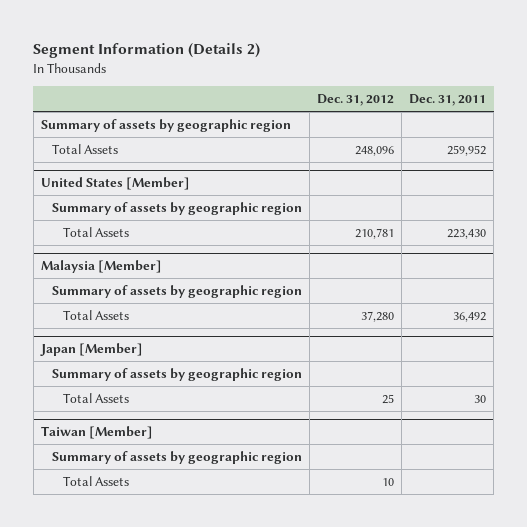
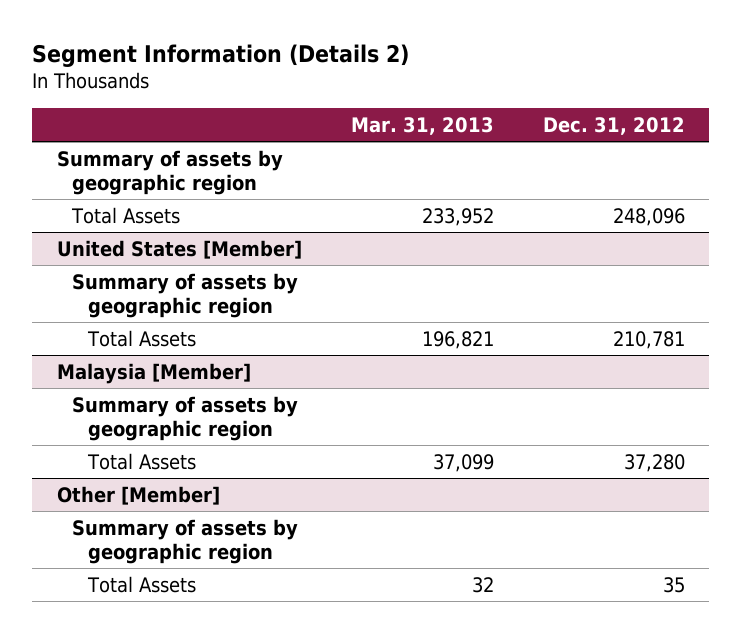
[409,94,487,107] Dec. 31, 2011 -> none
none -> [350,116,494,135] Mar. 31, 2013
[39,343,143,357] Japan [Member] -> none
[51,367,302,381] Summary of assets by geographic region -> none
[63,392,130,403] Total Assets -> none
[40,426,153,440] Taiwan [Member] -> none
none -> [56,485,220,505] Other [Member]
[382,477,395,486] 10 -> [662,576,685,593] 35

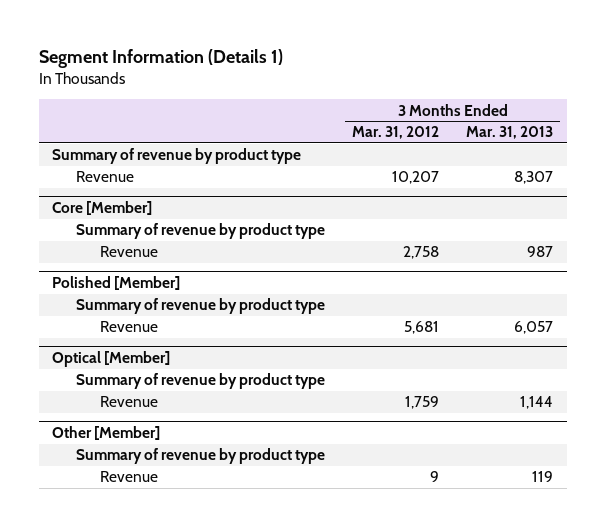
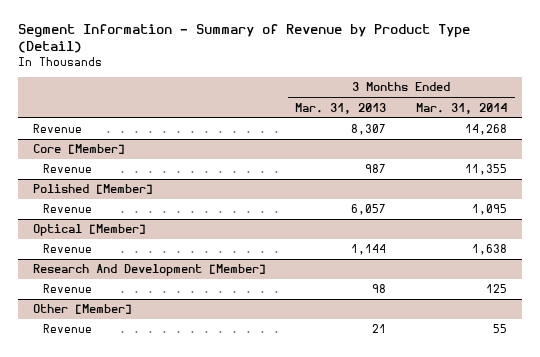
[38,48,283,68] Segment Information (Details 1) -> [17,24,470,54] Segment Information - Summary of Revenue by Product Type (Detail)
[352,126,440,140] Mar. 31, 2012 -> none
none -> [416,102,508,114] Mar. 31, 2014
[52,148,302,165] Summary of revenue by product type -> none
[75,223,325,240] Summary of revenue by product type -> none
[75,298,325,315] Summary of revenue by product type -> none
[75,373,325,390] Summary of revenue by product type -> none
none -> [32,264,266,277] Research And Development [Member]
none -> [43,284,93,294] Revenue
[75,448,325,465] Summary of revenue by product type -> none
[532,471,554,483] 119 -> [372,324,387,334] 21

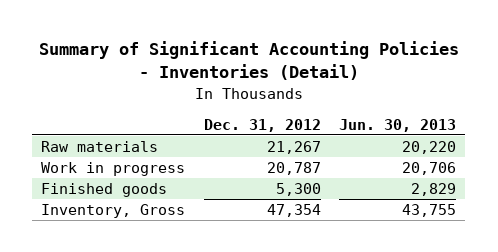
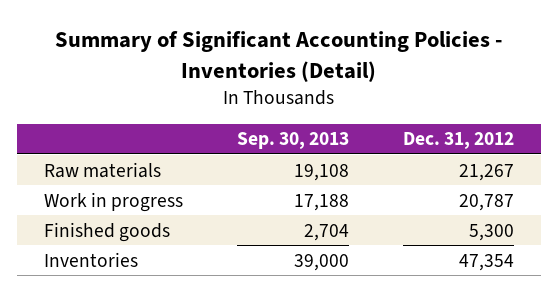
[339,118,457,132] Jun. 30, 2013 -> none
none -> [237,132,350,150] Sep. 30, 2013
[41,204,186,219] Inventory, Gross -> [44,251,139,267] Inventories

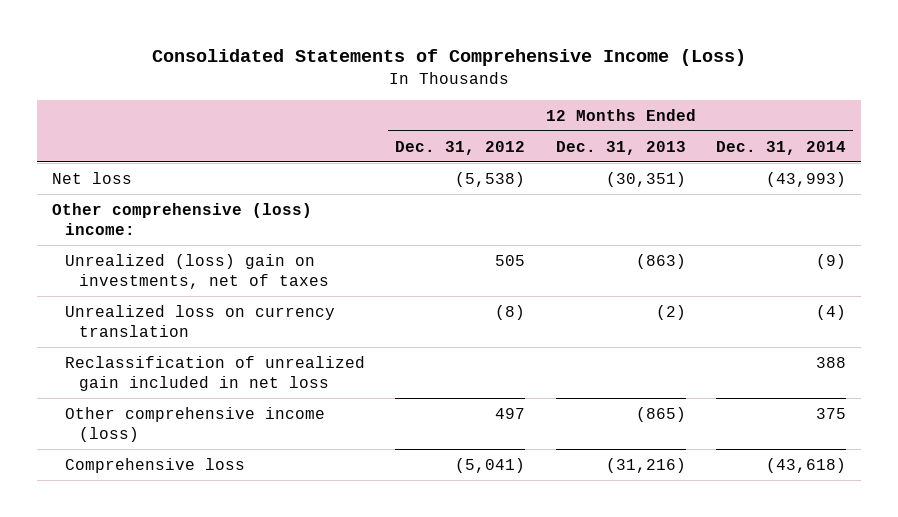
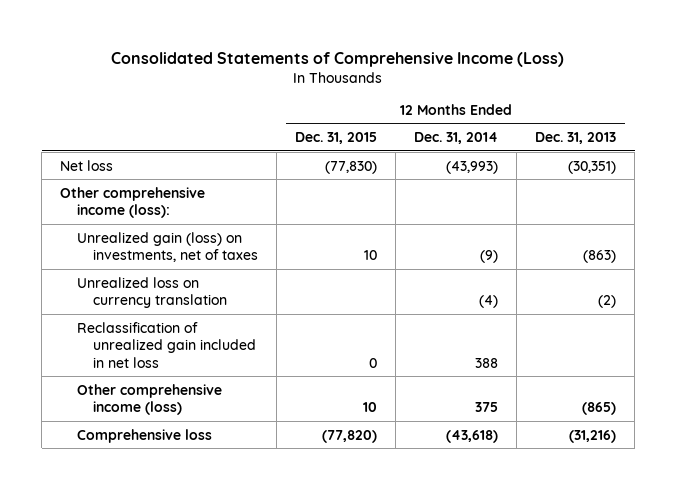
[395,140,526,155] Dec. 31, 2012 -> none
none -> [295,132,378,145] Dec. 31, 2015
[51,202,312,236] Other comprehensive (loss) income: -> [60,186,206,219] Other comprehensive income (loss):
[65,253,329,290] Unrealized (loss) gain on investments, net of taxes -> [76,231,259,263] Unrealized gain (loss) on investments, net of taxes

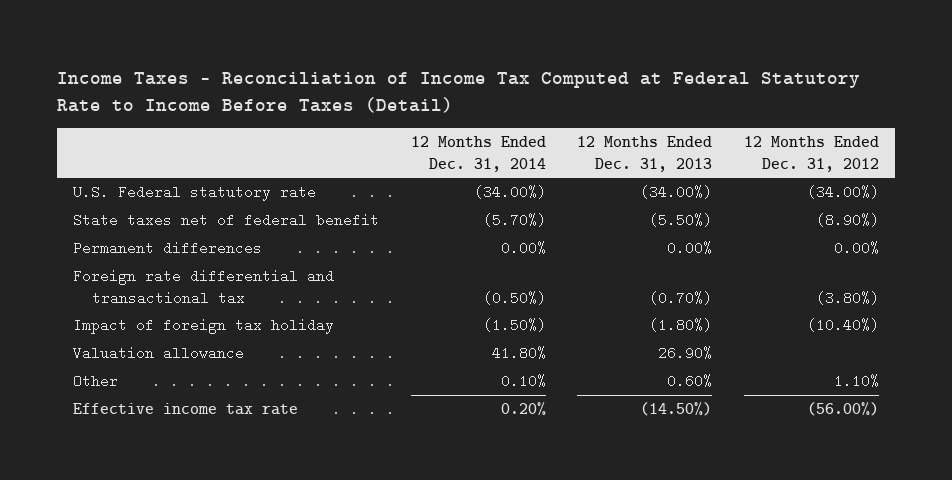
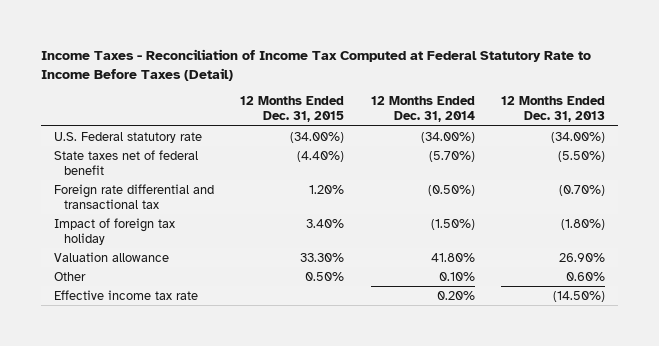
[744,135,880,172] 12 Months Ended Dec. 31, 2012 -> none
none -> [240,95,345,123] 12 Months Ended Dec. 31, 2015
[73,241,263,256] Permanent differences -> none

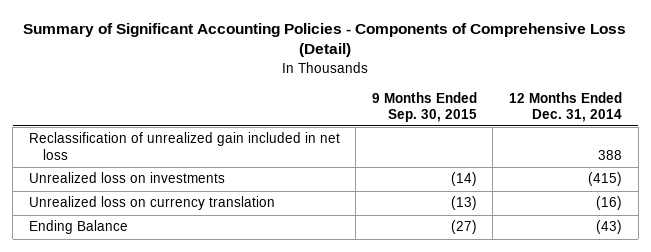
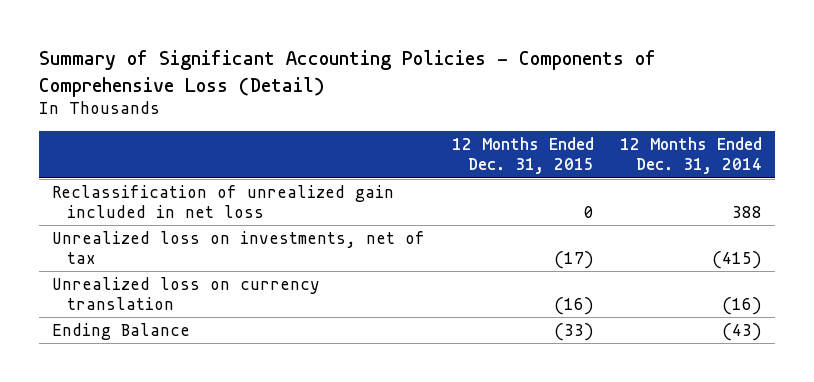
[371,91,477,122] 9 Months Ended Sep. 30, 2015 -> none
none -> [451,137,594,175] 12 Months Ended Dec. 31, 2015
[28,172,225,184] Unrealized loss on investments -> [52,230,426,264] Unrealized loss on investments, net of tax

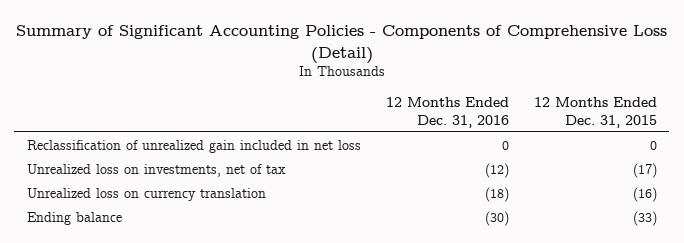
[620,137,763,175] 12 Months Ended Dec. 31, 2014 -> none
none -> [385,97,509,128] 12 Months Ended Dec. 31, 2016
[52,322,191,340] Ending Balance -> [26,211,122,225] Ending balance

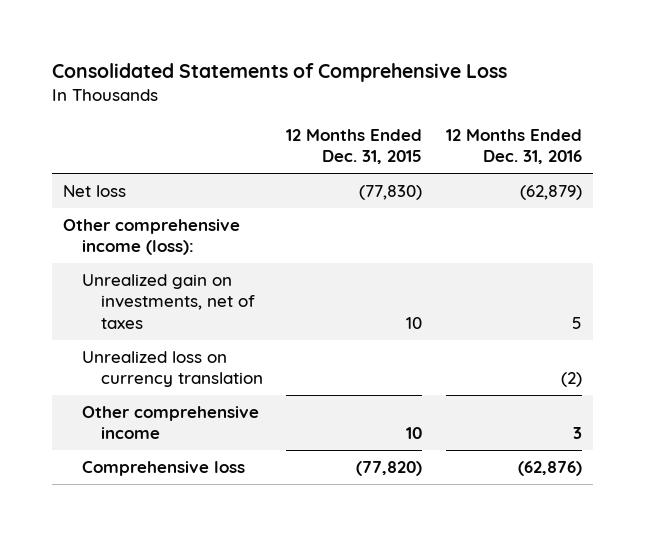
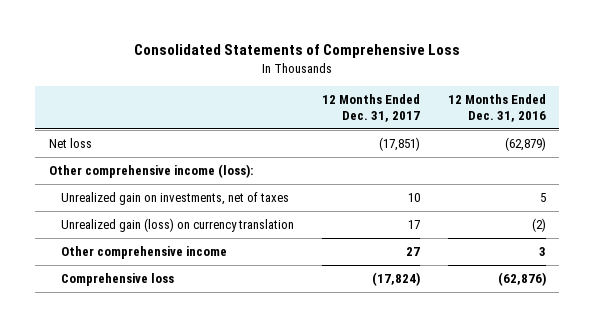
[286,128,423,165] 12 Months Ended Dec. 31, 2015 -> none
none -> [321,93,420,123] 12 Months Ended Dec. 31, 2017
[81,350,263,388] Unrealized loss on currency translation -> [61,217,295,232] Unrealized gain (loss) on currency translation

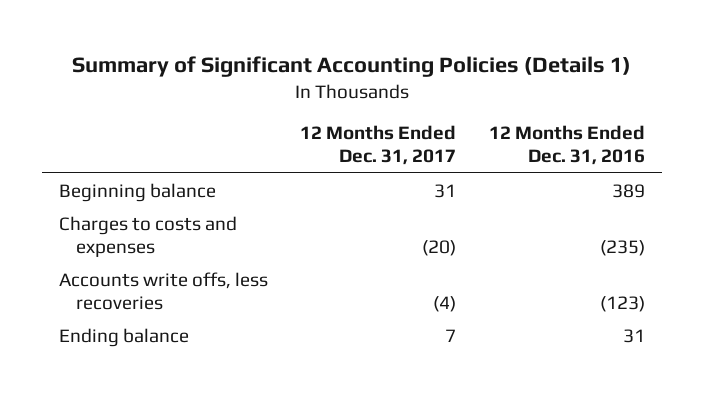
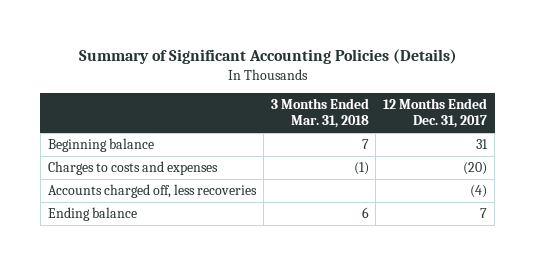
[71,55,631,77] Summary of Significant Accounting Policies (Details 1) -> [78,49,457,65] Summary of Significant Accounting Policies (Details)
[489,125,646,166] 12 Months Ended Dec. 31, 2016 -> none
none -> [270,98,369,129] 3 Months Ended Mar. 31, 2018
[58,271,268,310] Accounts write offs, less recoveries -> [47,184,257,199] Accounts charged off, less recoveries

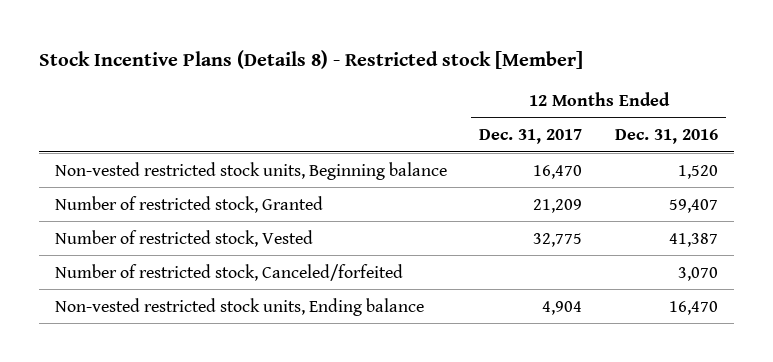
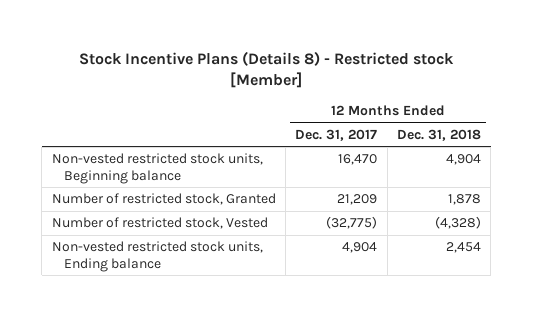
[615,129,719,145] Dec. 31, 2016 -> none
none -> [396,129,481,142] Dec. 31, 2018
[54,263,403,281] Number of restricted stock, Canceled/forfeited -> none
[533,232,583,247] 32,775 -> [326,216,378,230] (32,775)

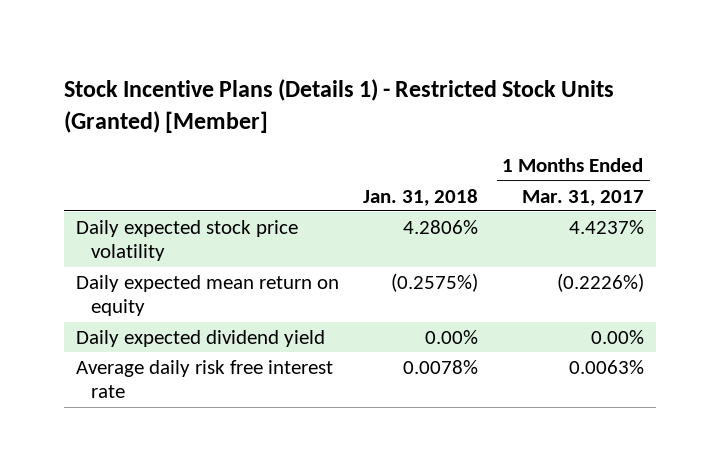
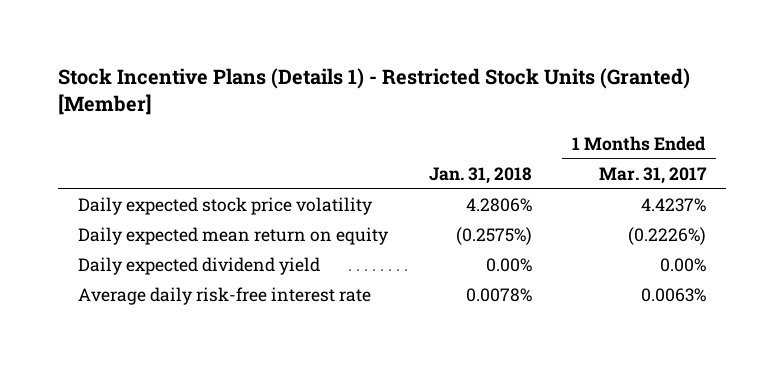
[76,360,334,399] Average daily risk free interest rate -> [78,287,372,306] Average daily risk-free interest rate

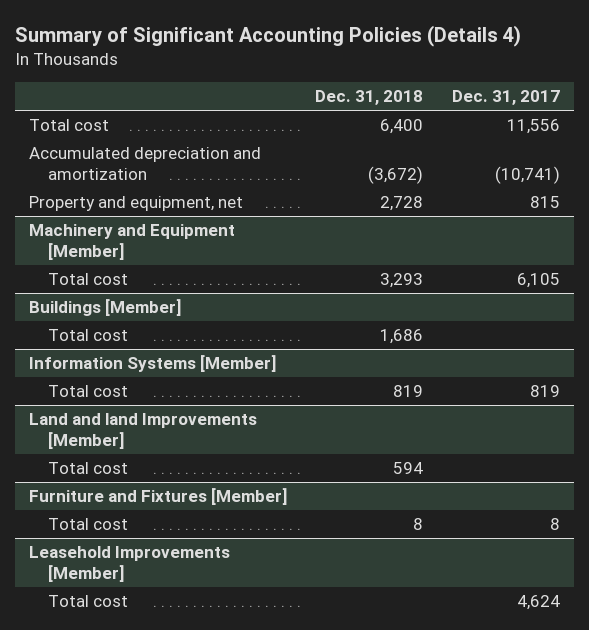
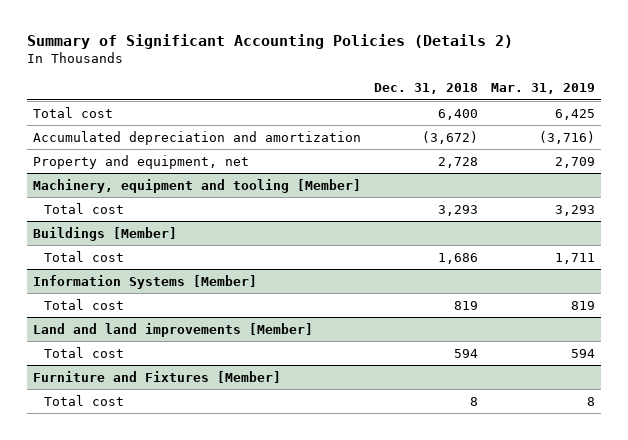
[14,24,521,47] Summary of Significant Accounting Policies (Details 4) -> [26,34,513,50] Summary of Significant Accounting Policies (Details 2)
[451,90,560,106] Dec. 31, 2017 -> none
none -> [490,83,595,95] Mar. 31, 2019
[29,224,236,261] Machinery and Equipment [Member] -> [33,178,362,193] Machinery, equipment and tooling [Member]
[29,413,258,450] Land and land Improvements [Member] -> [33,322,314,337] Land and land improvements [Member]
[29,546,231,583] Leasehold Improvements [Member] -> none
[48,595,129,608] Total cost -> none

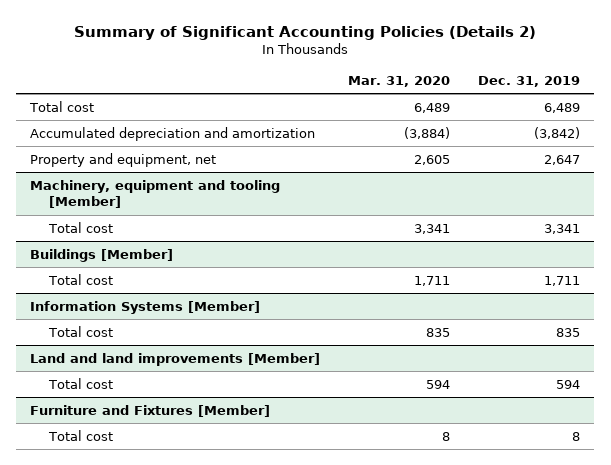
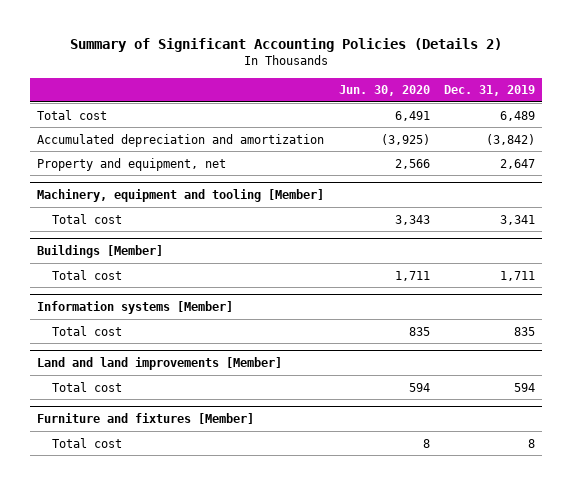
[348,76,451,88] Mar. 31, 2020 -> none
none -> [338,85,430,97] Jun. 30, 2020
[30,300,261,314] Information Systems [Member] -> [37,300,234,314] Information systems [Member]
[30,404,271,417] Furniture and Fixtures [Member] -> [37,412,255,424] Furniture and fixtures [Member]

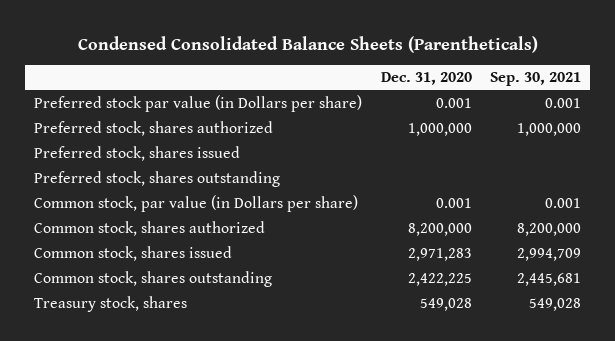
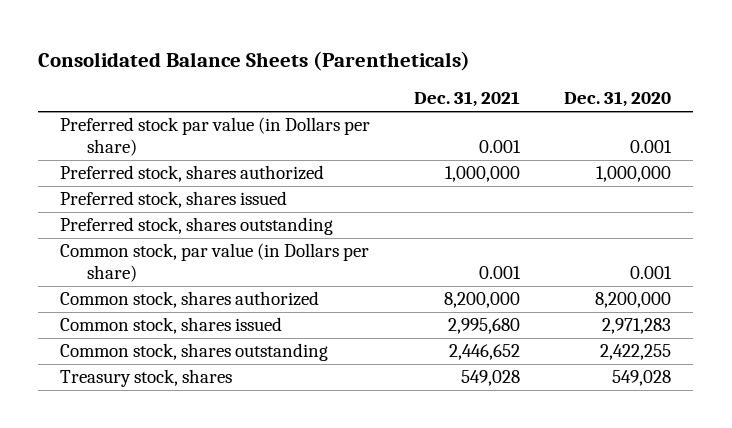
[77,35,538,53] Condensed Consolidated Balance Sheets (Parentheticals) -> [38,50,471,71] Consolidated Balance Sheets (Parentheticals)
[490,72,582,87] Sep. 30, 2021 -> none
none -> [414,91,521,108] Dec. 31, 2021
[407,273,472,287] 2,422,225 -> [600,344,672,361] 2,422,255

